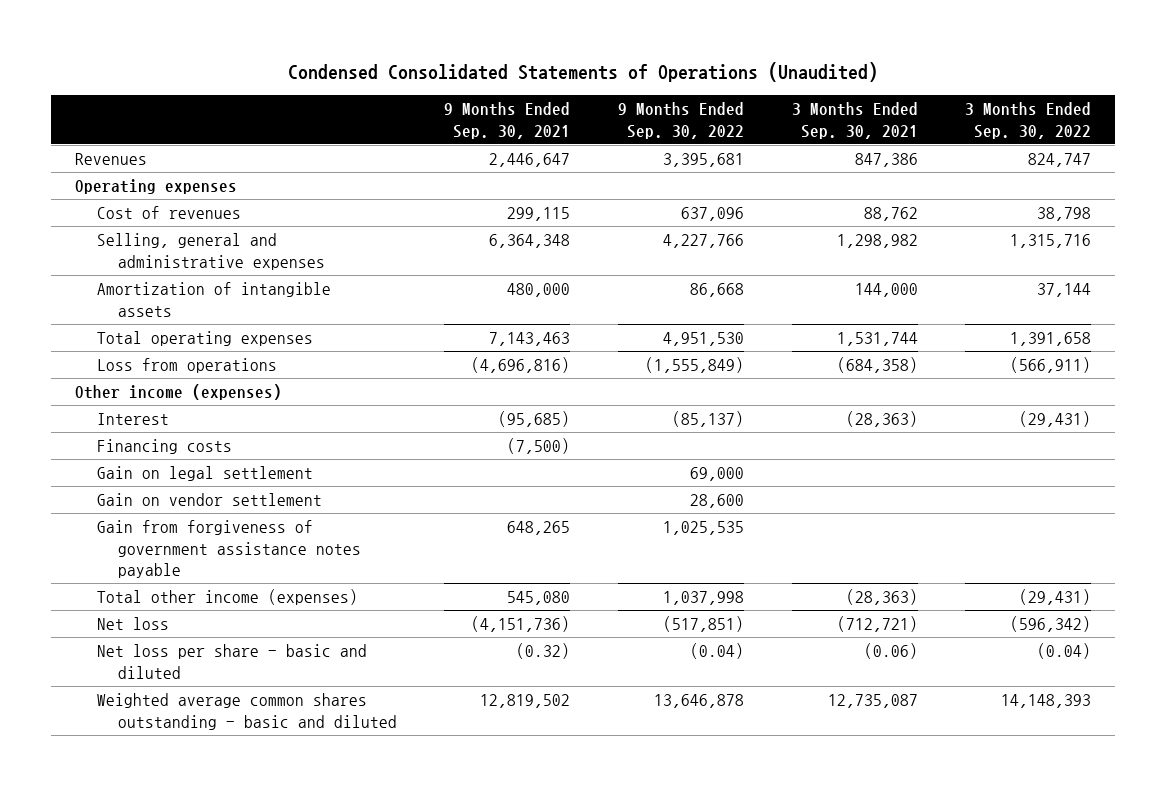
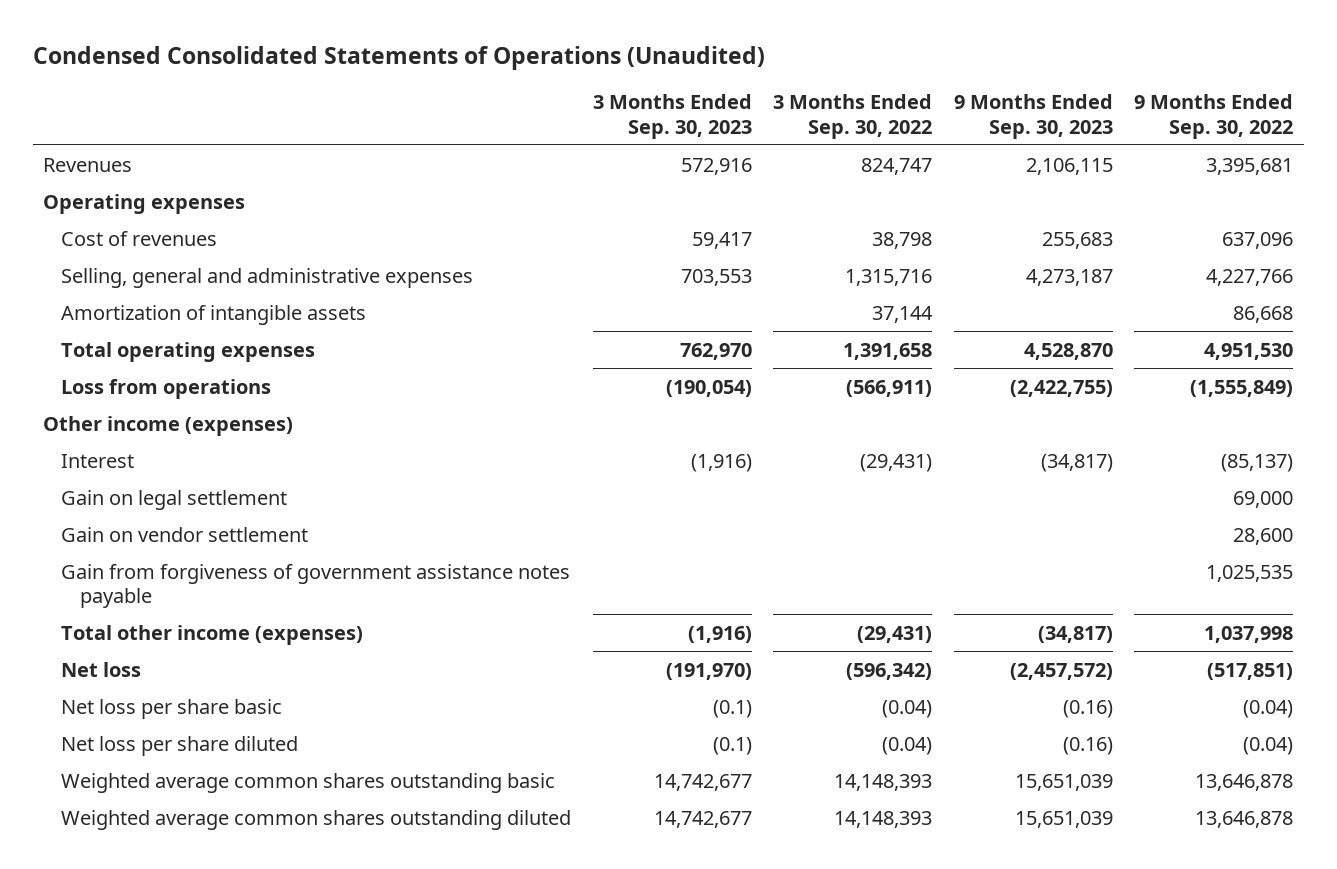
[444,102,571,139] 9 Months Ended Sep. 30, 2021 -> none
[791,102,918,139] 3 Months Ended Sep. 30, 2021 -> none
none -> [592,94,752,139] 3 Months Ended Sep. 30, 2023
none -> [953,94,1113,139] 9 Months Ended Sep. 30, 2023
[96,439,232,455] Financing costs -> none
[96,644,367,679] Net loss per share - basic and diluted -> [61,698,283,719] Net loss per share basic
none -> [61,735,299,756] Net loss per share diluted
[96,693,397,730] Weighted average common shares outstanding - basic and diluted -> [61,772,556,793] Weighted average common shares outstanding basic
none -> [61,809,572,830] Weighted average common shares outstanding diluted

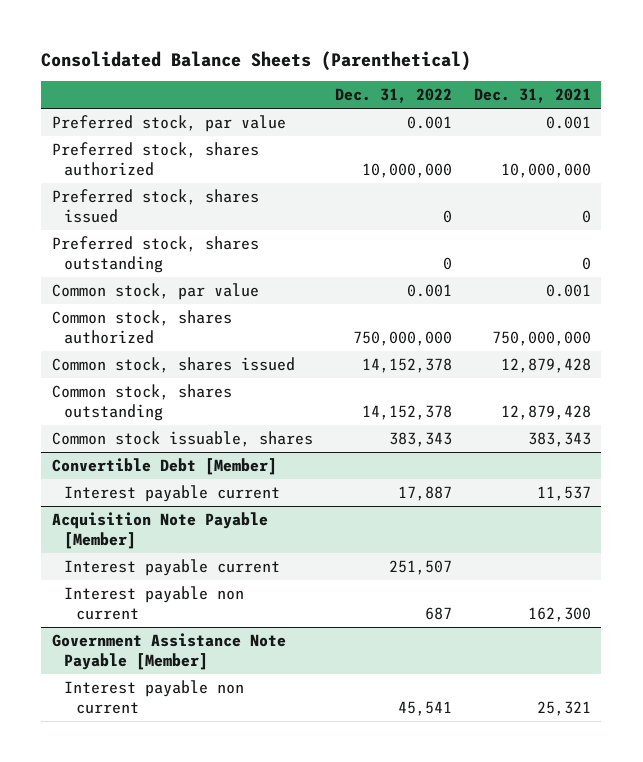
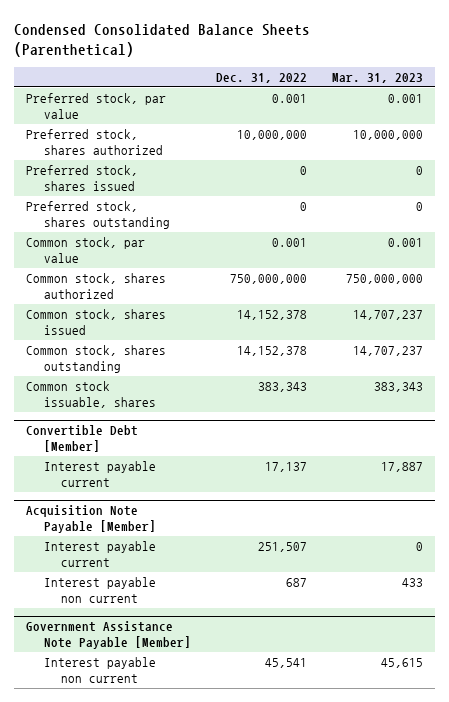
[41,50,472,71] Consolidated Balance Sheets (Parenthetical) -> [13,24,310,58] Condensed Consolidated Balance Sheets (Parenthetical)
[473,88,591,104] Dec. 31, 2021 -> none
none -> [331,73,423,84] Mar. 31, 2023
[397,485,452,501] 17,887 -> [264,462,307,473] 17,137

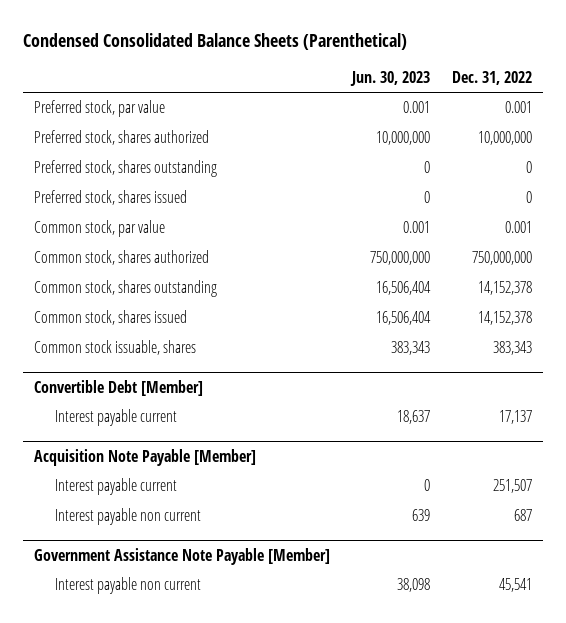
[331,73,423,84] Mar. 31, 2023 -> none
none -> [349,71,430,87] Jun. 30, 2023
[26,165,139,192] Preferred stock, shares issued -> [33,190,187,206] Preferred stock, shares issued
[26,309,167,336] Common stock, shares issued -> [33,310,187,326] Common stock, shares issued

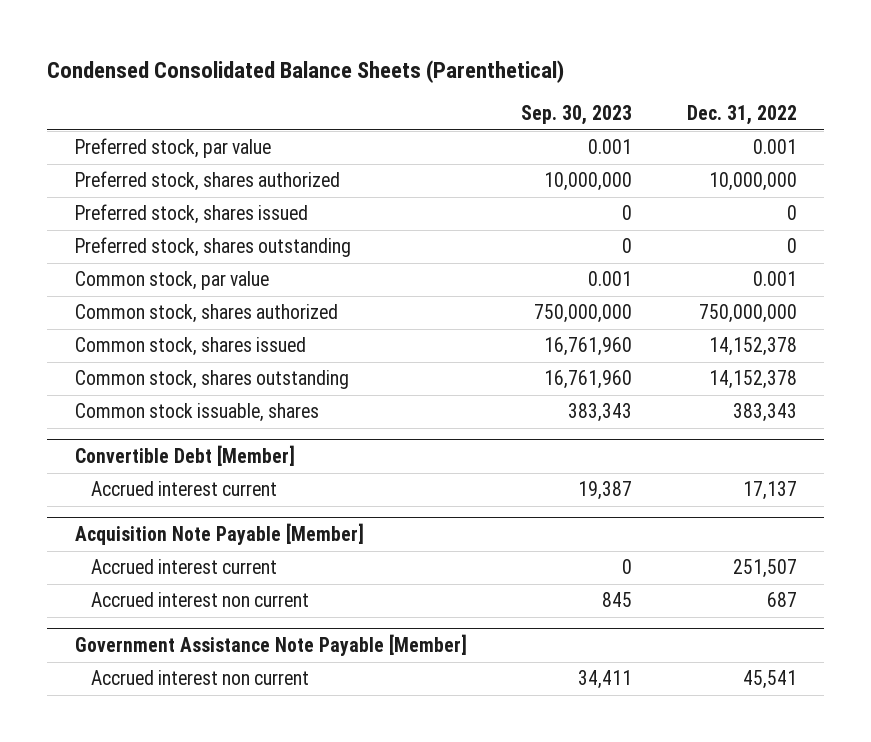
[349,71,430,87] Jun. 30, 2023 -> none
none -> [521,105,633,126] Sep. 30, 2023
[33,160,217,178] Preferred stock, shares outstanding -> [74,237,351,258] Preferred stock, shares outstanding
[33,280,217,298] Common stock, shares outstanding -> [74,370,349,390] Common stock, shares outstanding
[54,409,177,427] Interest payable current -> [90,481,277,497] Accrued interest current
[54,478,177,496] Interest payable current -> [90,559,277,575] Accrued interest current
[54,508,201,526] Interest payable non current -> [90,592,309,608] Accrued interest non current
[54,577,201,595] Interest payable non current -> [90,670,309,686] Accrued interest non current

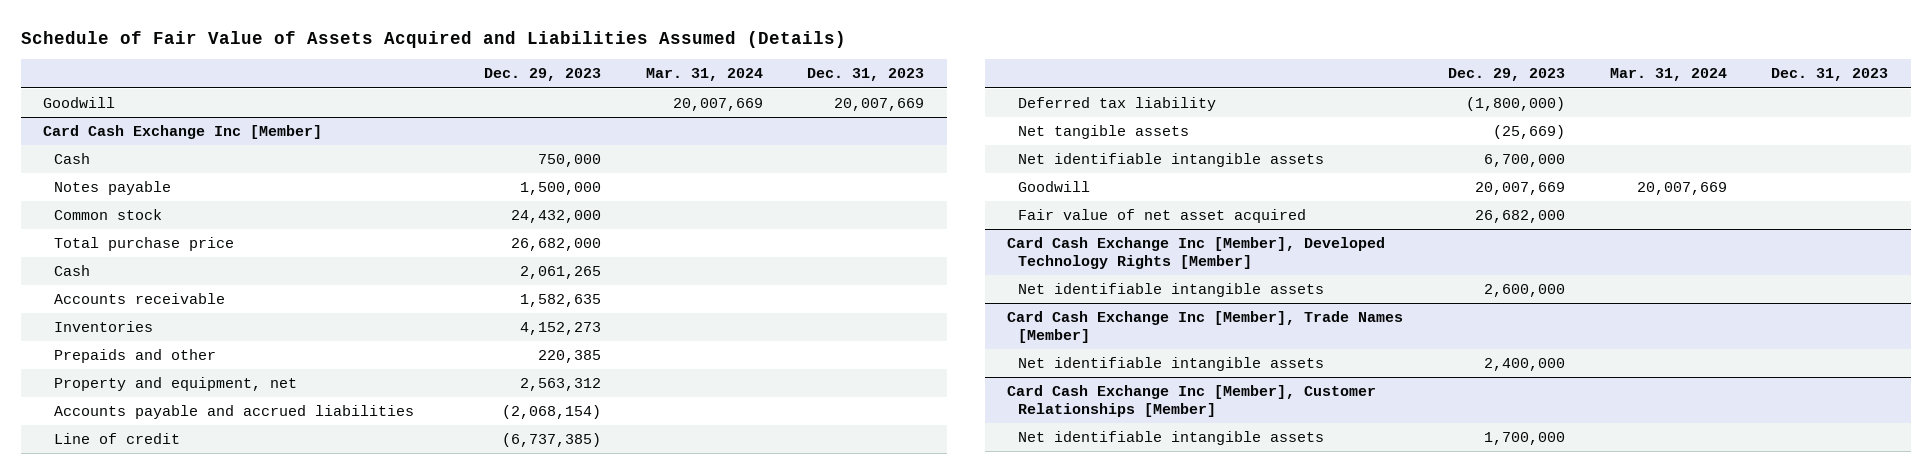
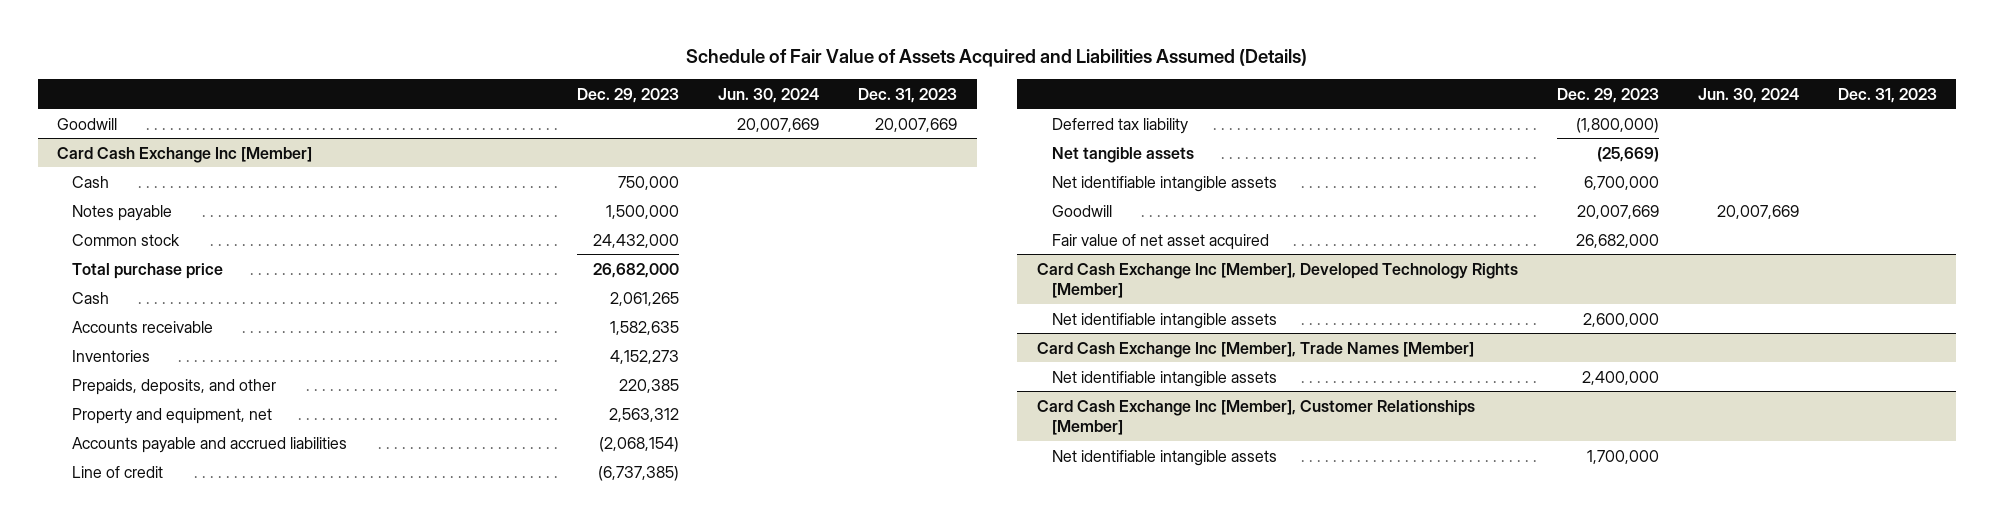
[645,68,763,82] Mar. 31, 2024 -> none
none -> [718,87,820,103] Jun. 30, 2024
[54,349,217,364] Prepaids and other -> [72,378,277,395] Prepaids, deposits, and other

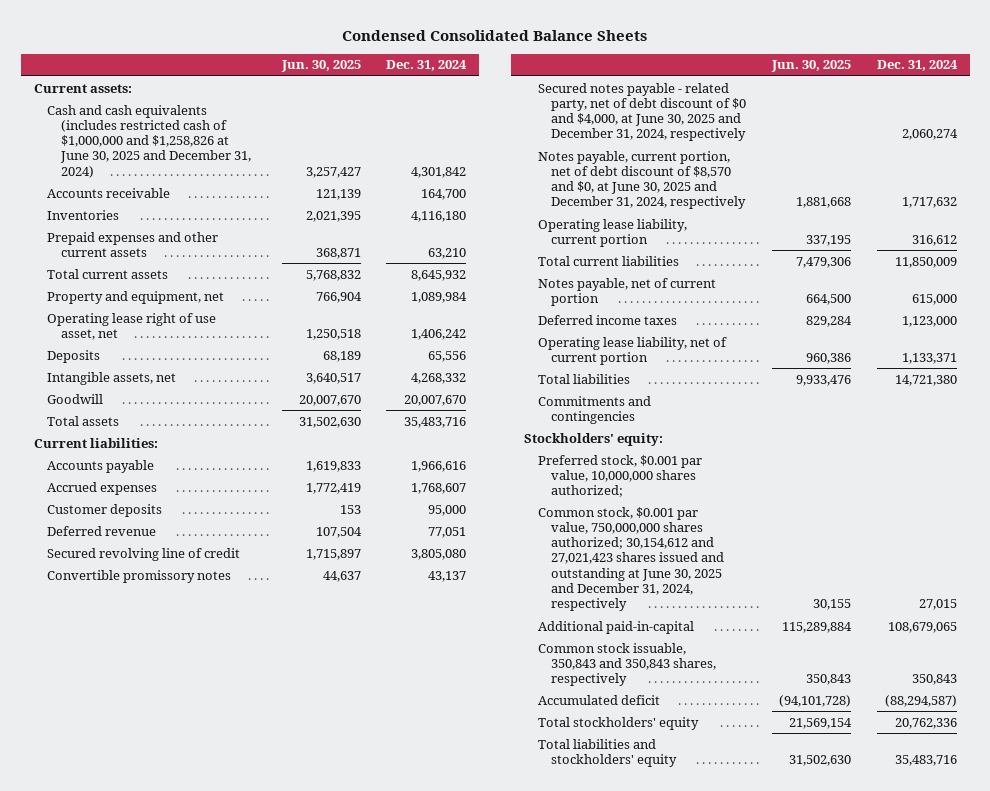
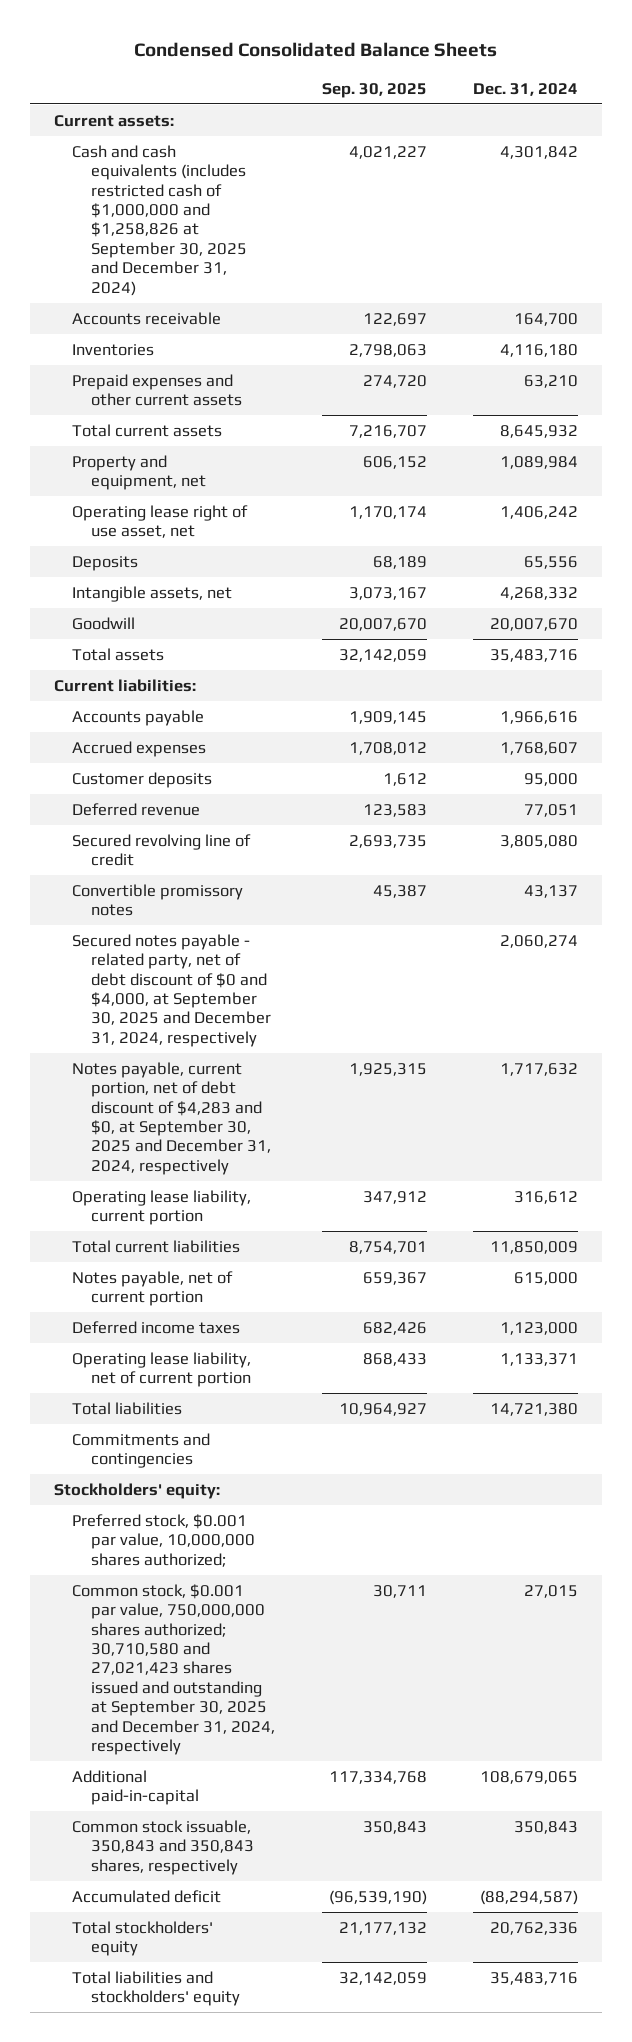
[280,60,361,73] Jun. 30, 2025 -> none
none -> [321,82,427,98] Sep. 30, 2025
[47,104,251,178] Cash and cash equivalents (includes restricted cash of $1,000,000 and $1,258,826 at June 30, 2025 and December 31, 2024) -> [72,144,247,296] Cash and cash equivalents (includes restricted cash of $1,000,000 and $1,258,826 at September 30, 2025 and December 31, 2024)
[537,82,747,142] Secured notes payable - related party, net of debt discount of $0 and $4,000, at June 30, 2025 and December 31, 2024, respectively -> [72,933,271,1047] Secured notes payable - related party, net of debt discount of $0 and $4,000, at September 30, 2025 and December 31, 2024, respectively
[537,150,747,210] Notes payable, current portion, net of debt discount of $8,570 and $0, at June 30, 2025 and December 31, 2024, respectively -> [72,1061,271,1175] Notes payable, current portion, net of debt discount of $4,283 and $0, at September 30, 2025 and December 31, 2024, respectively
[537,506,725,612] Common stock, $0.001 par value, 750,000,000 shares authorized; 30,154,612 and 27,021,423 shares issued and outstanding at June 30, 2025 and December 31, 2024, respectively -> [72,1583,275,1755] Common stock, $0.001 par value, 750,000,000 shares authorized; 30,710,580 and 27,021,423 shares issued and outstanding at September 30, 2025 and December 31, 2024, respectively

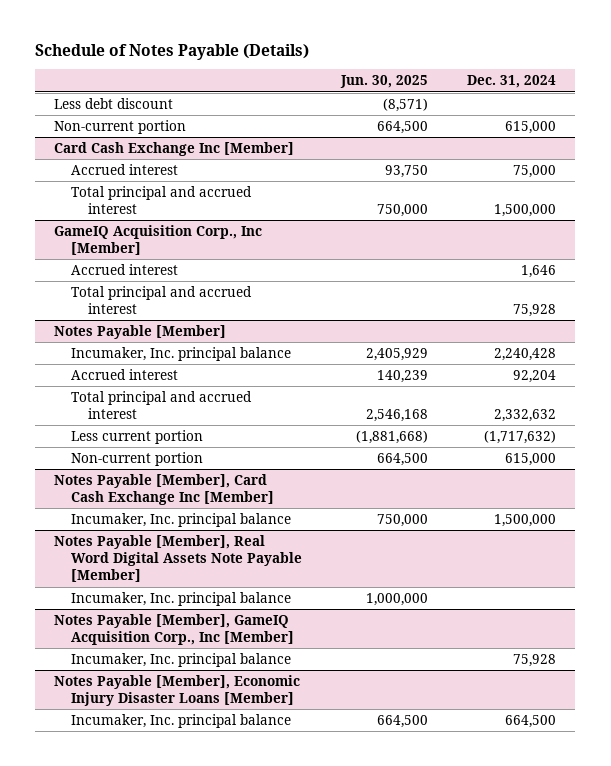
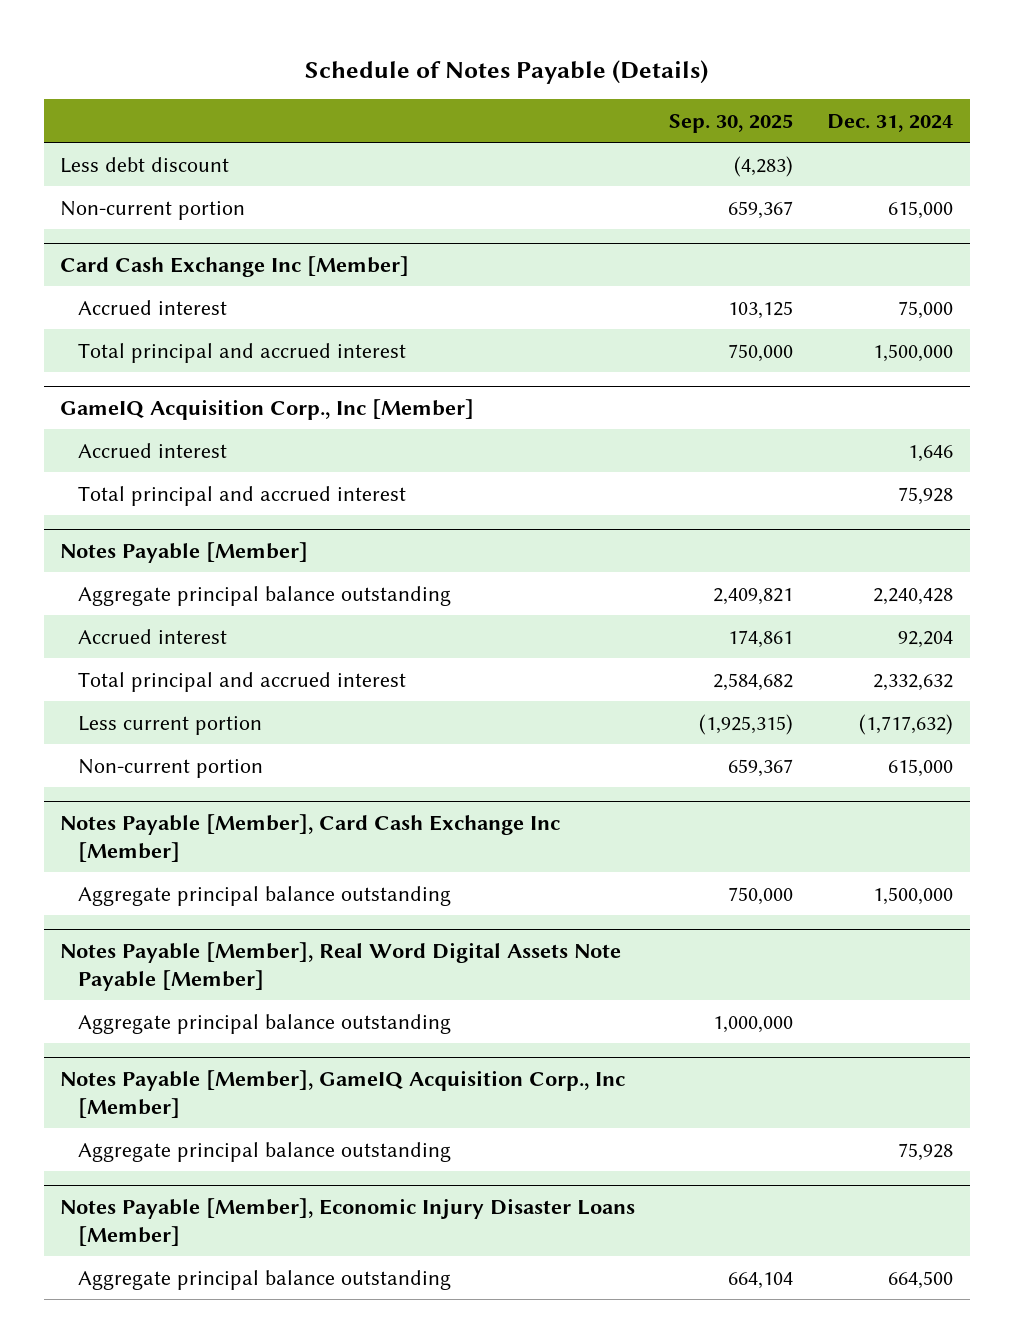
[340,75,429,89] Jun. 30, 2025 -> none
none -> [669,114,794,134] Sep. 30, 2025
[71,347,292,362] Incumaker, Inc. principal balance -> [78,585,452,606] Aggregate principal balance outstanding
[71,513,292,528] Incumaker, Inc. principal balance -> [78,885,452,906] Aggregate principal balance outstanding
[71,592,292,607] Incumaker, Inc. principal balance -> [78,1013,452,1034] Aggregate principal balance outstanding
[71,653,292,668] Incumaker, Inc. principal balance -> [78,1141,452,1162] Aggregate principal balance outstanding
[71,714,292,729] Incumaker, Inc. principal balance -> [78,1269,452,1290] Aggregate principal balance outstanding

